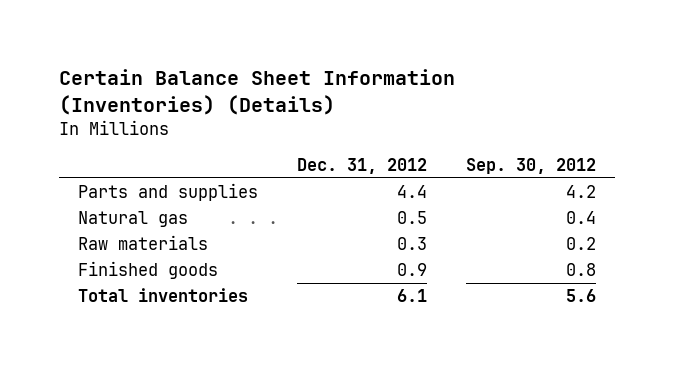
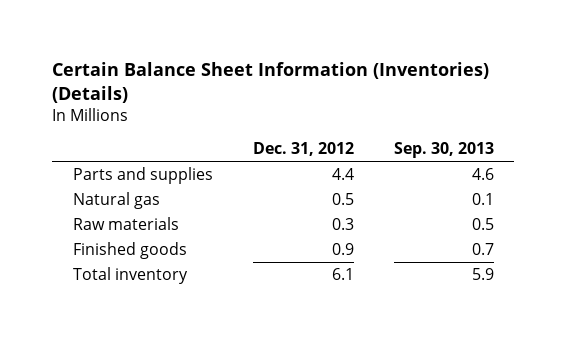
[465,158,596,175] Sep. 30, 2012 -> none
none -> [394,142,495,159] Sep. 30, 2013
[78,288,249,303] Total inventories -> none
none -> [72,266,188,284] Total inventory

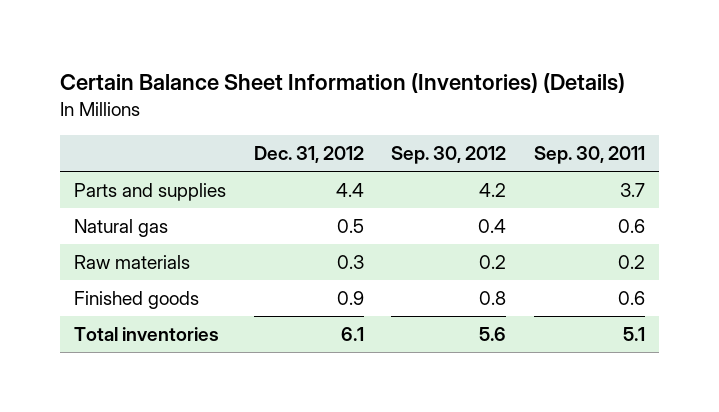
[394,142,495,159] Sep. 30, 2013 -> none
none -> [391,146,507,165] Sep. 30, 2012
none -> [534,146,646,165] Sep. 30, 2011
[72,266,188,284] Total inventory -> [73,327,219,342] Total inventories

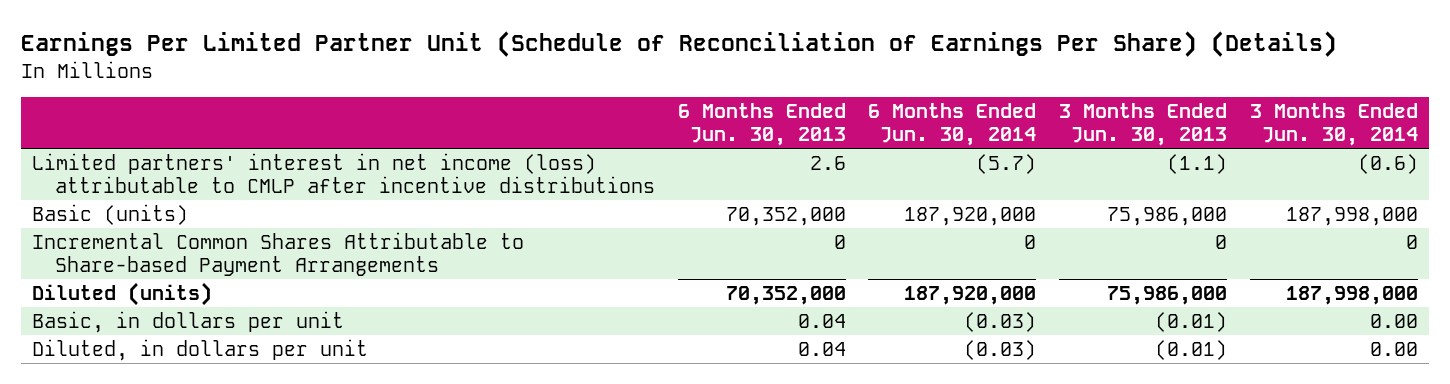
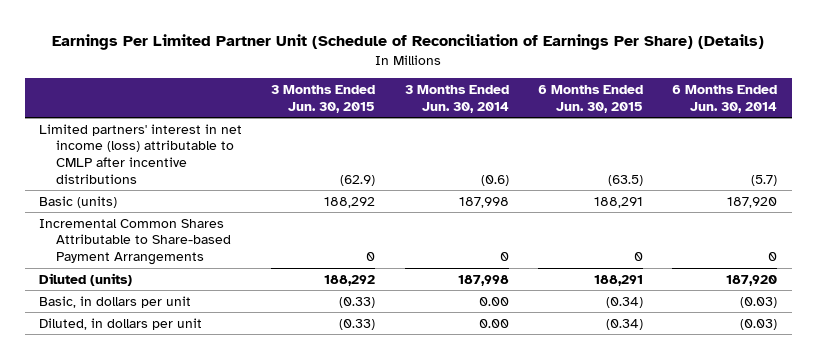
[677,103,846,147] 6 Months Ended Jun. 30, 2013 -> none
[1059,103,1228,147] 3 Months Ended Jun. 30, 2013 -> none
none -> [271,85,376,113] 3 Months Ended Jun. 30, 2015
none -> [537,85,643,113] 6 Months Ended Jun. 30, 2015
[904,206,1037,226] 187,920,000 -> [727,196,778,208] 187,920
[1285,206,1418,226] 187,998,000 -> [458,196,509,208] 187,998
[904,285,1037,305] 187,920,000 -> [726,274,778,286] 187,920
[1285,285,1418,305] 187,998,000 -> [457,274,509,286] 187,998

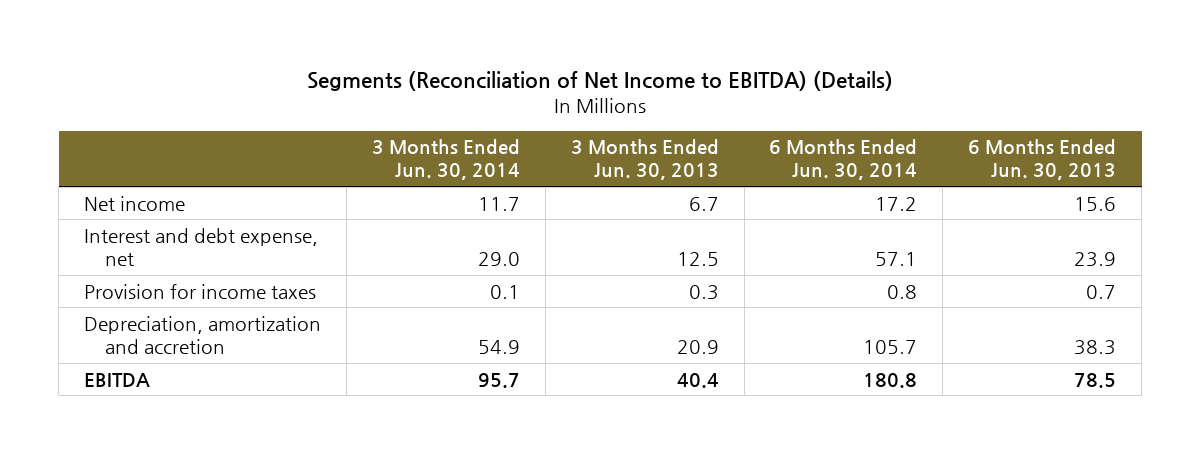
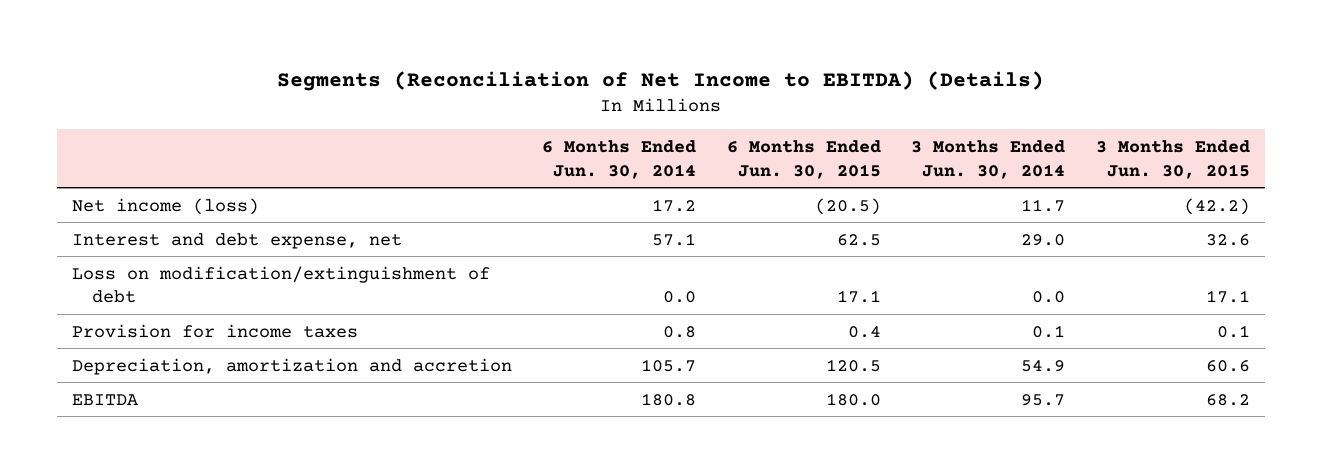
[570,139,719,181] 3 Months Ended Jun. 30, 2013 -> none
[968,139,1117,181] 6 Months Ended Jun. 30, 2013 -> none
none -> [726,139,881,179] 6 Months Ended Jun. 30, 2015
none -> [1095,139,1250,179] 3 Months Ended Jun. 30, 2015
[84,195,186,211] Net income -> [71,197,259,215] Net income (loss)
none -> [71,265,490,304] Loss on modification/extinguishment of debt

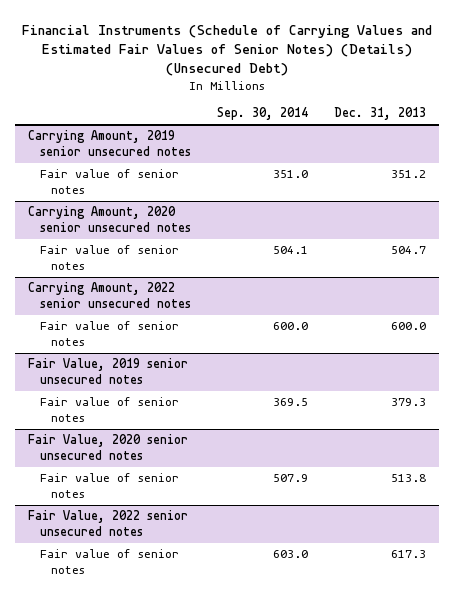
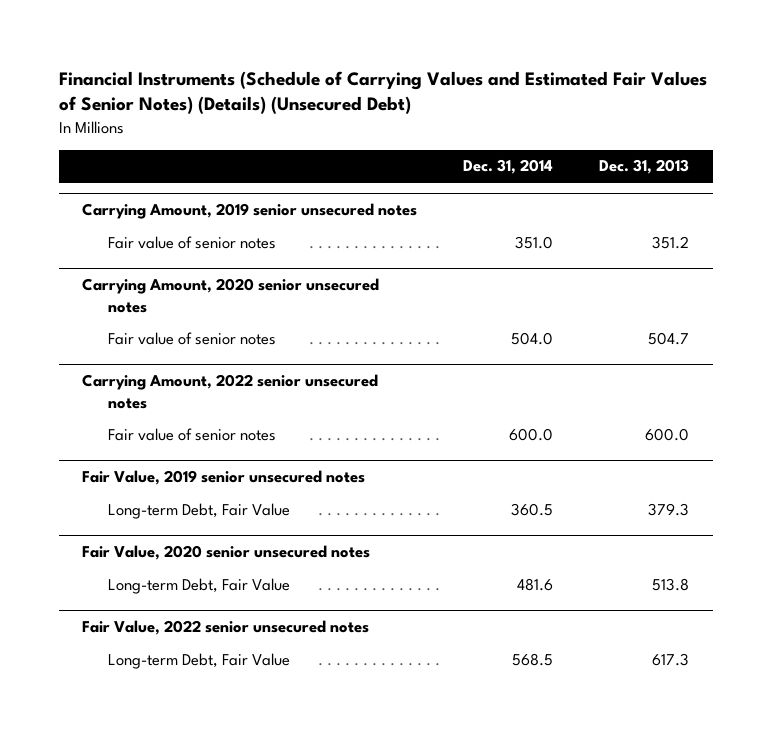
[216,107,308,121] Sep. 30, 2014 -> none
none -> [463,159,554,175] Dec. 31, 2014
[39,397,179,422] Fair value of senior notes -> [107,502,290,519] Long-term Debt, Fair Value
[39,473,179,498] Fair value of senior notes -> [107,577,290,594] Long-term Debt, Fair Value
[39,549,179,574] Fair value of senior notes -> [107,652,290,669] Long-term Debt, Fair Value

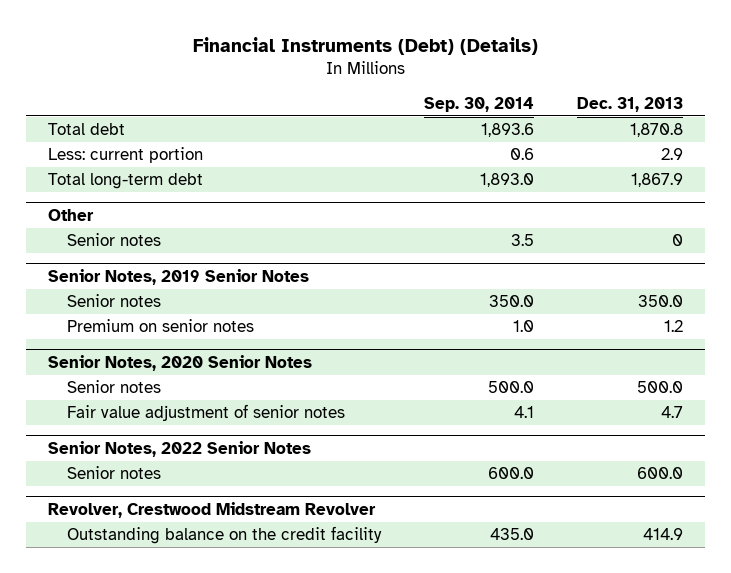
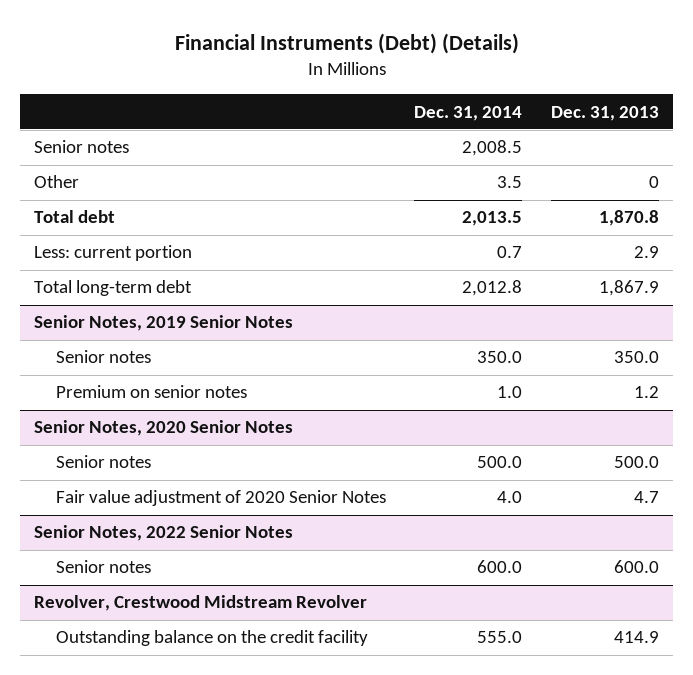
[424,96,535,112] Sep. 30, 2014 -> none
none -> [414,105,523,121] Dec. 31, 2014
none -> [34,140,130,154] Senior notes
none -> [34,175,80,189] Other
[47,208,94,221] Other -> none
[67,233,162,247] Senior notes -> none
[67,404,346,422] Fair value adjustment of senior notes -> [55,490,386,507] Fair value adjustment of 2020 Senior Notes

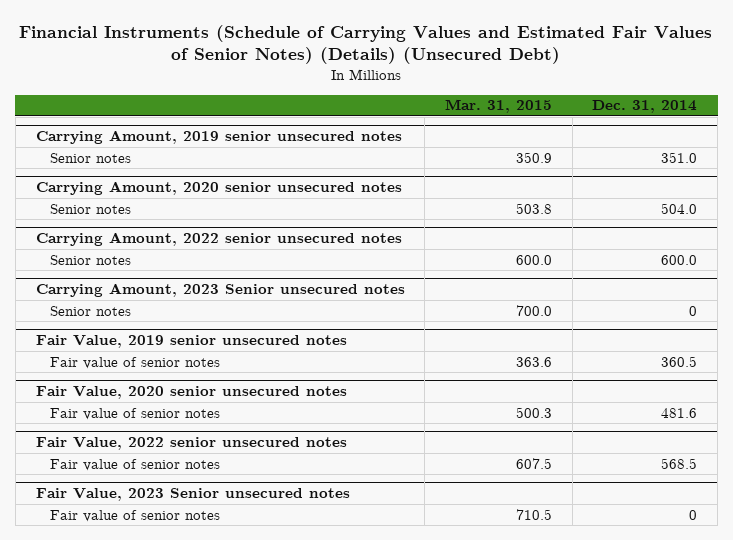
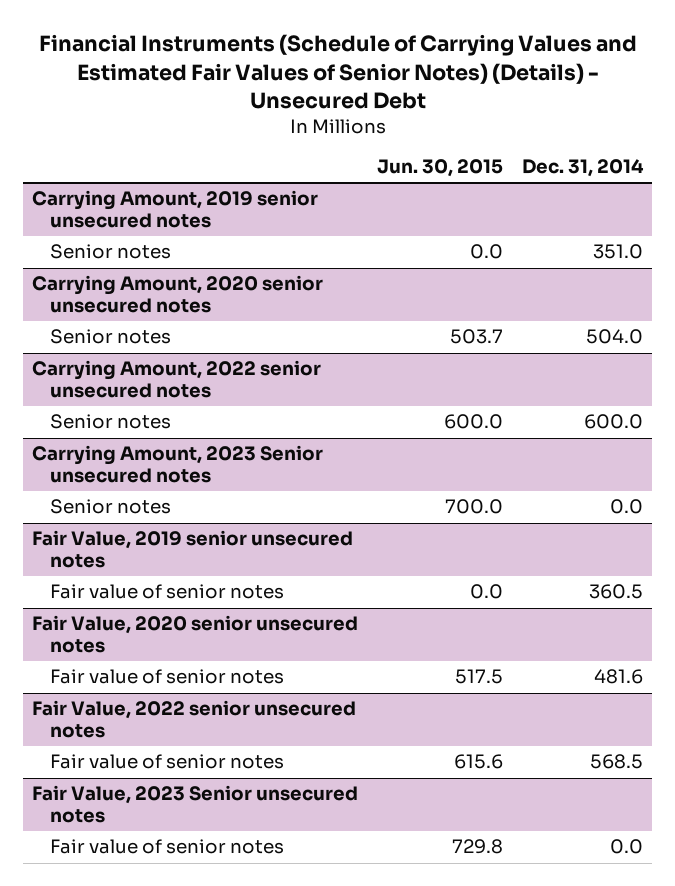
[19,24,713,65] Financial Instruments (Schedule of Carrying Values and Estimated Fair Values of Senior Notes) (Details) (Unsecured Debt) -> [38,34,637,109] Financial Instruments (Schedule of Carrying Values and Estimated Fair Values of Senior Notes) (Details) - Unsecured Debt
[444,99,552,114] Mar. 31, 2015 -> none
none -> [377,159,504,178] Jun. 30, 2015
[689,305,698,316] 0 -> [609,499,643,515] 0.0
[689,509,698,520] 0 -> [609,839,643,855] 0.0

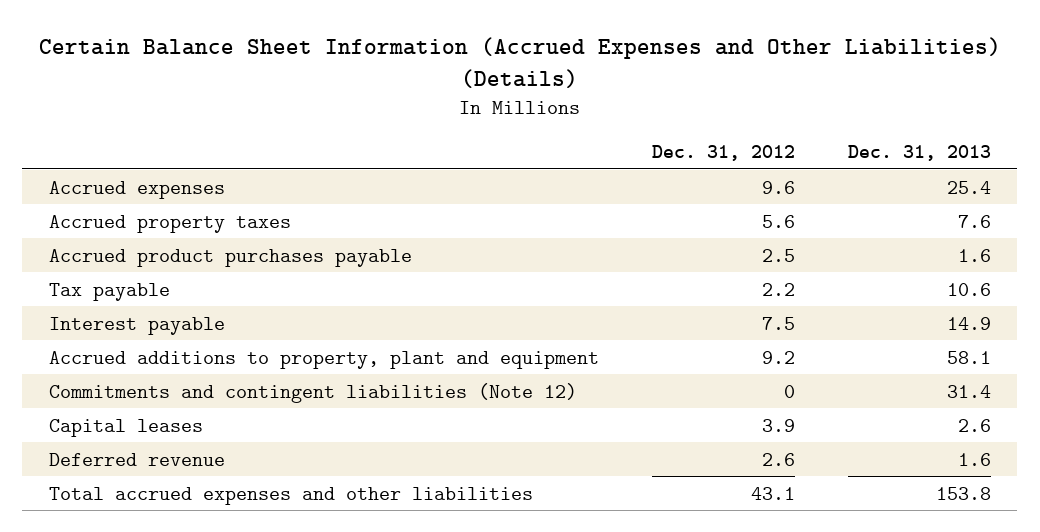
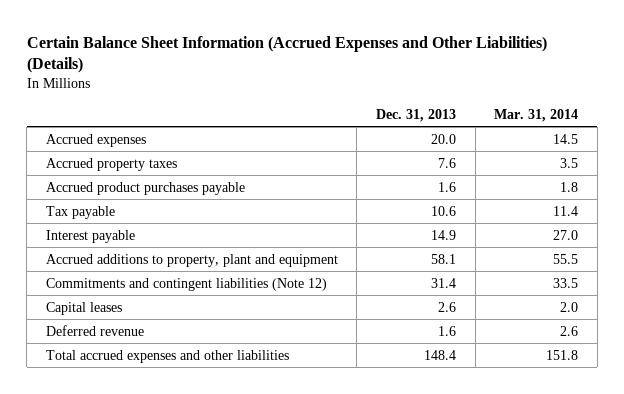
[651,144,795,161] Dec. 31, 2012 -> none
none -> [494,108,579,122] Mar. 31, 2014
[946,180,991,194] 25.4 -> [430,133,456,144] 20.0
[935,486,991,500] 153.8 -> [423,349,456,360] 148.4

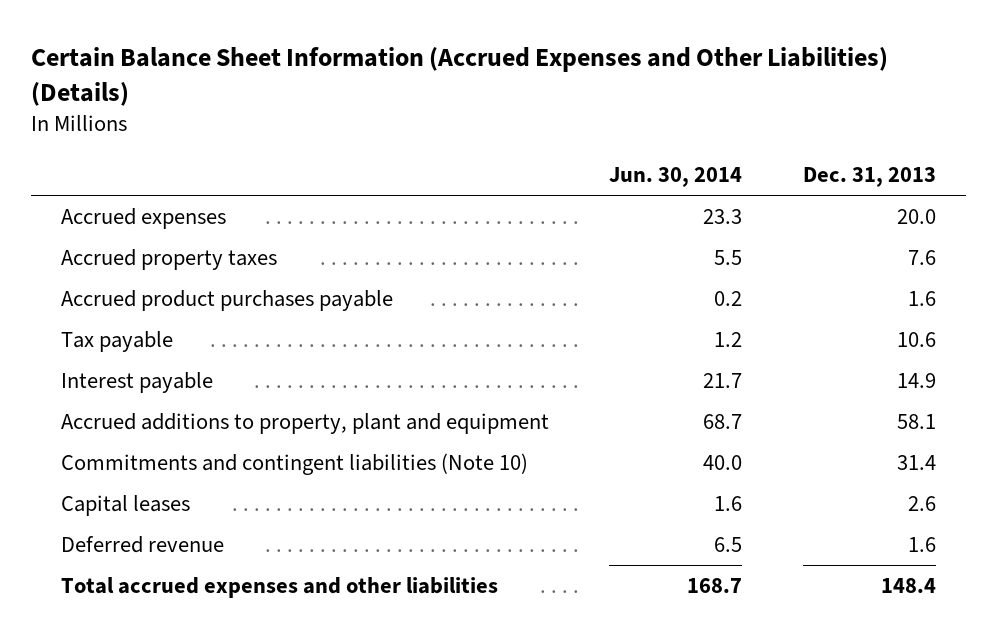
[494,108,579,122] Mar. 31, 2014 -> none
none -> [609,166,743,187] Jun. 30, 2014
[45,277,327,291] Commitments and contingent liabilities (Note 12) -> [60,453,528,476] Commitments and contingent liabilities (Note 10)

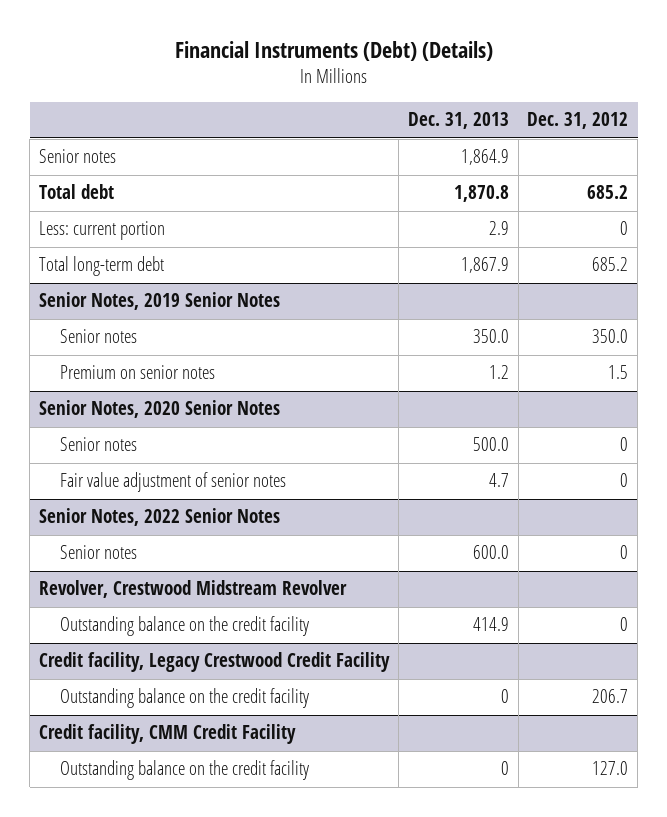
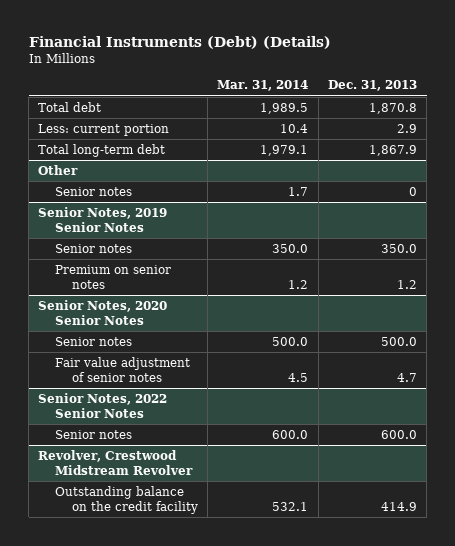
[527,112,629,130] Dec. 31, 2012 -> none
none -> [217,80,309,92] Mar. 31, 2014
[38,149,116,164] Senior notes -> none
none -> [38,164,79,175] Other
none -> [55,186,133,196] Senior notes
[38,652,390,673] Credit facility, Legacy Crestwood Credit Facility -> none
[60,688,310,709] Outstanding balance on the credit facility -> none
[38,724,296,745] Credit facility, CMM Credit Facility -> none
[60,760,310,781] Outstanding balance on the credit facility -> none

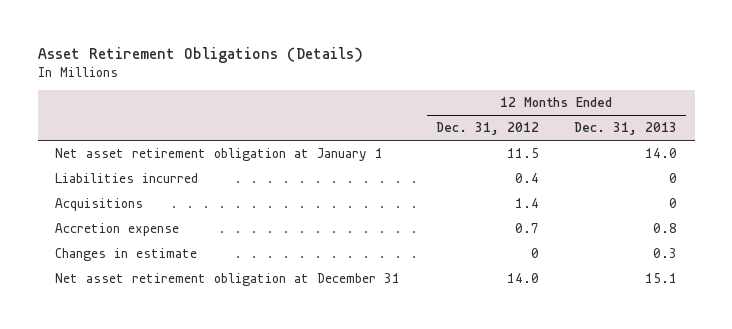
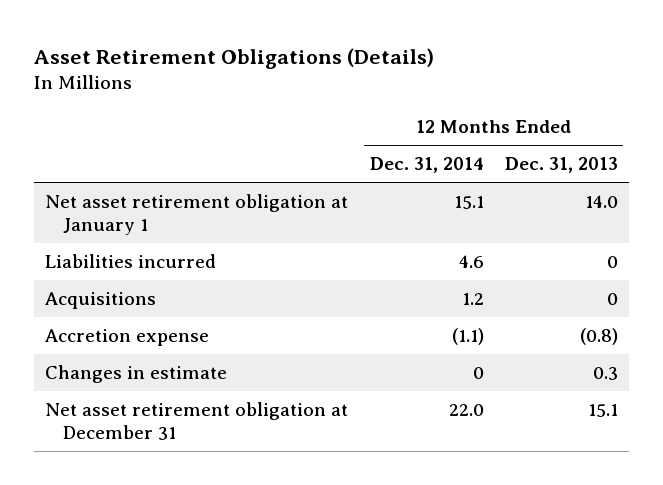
[435,122,539,136] Dec. 31, 2012 -> none
none -> [369,157,484,174] Dec. 31, 2014
[652,223,677,234] 0.8 -> [579,328,618,346] (0.8)

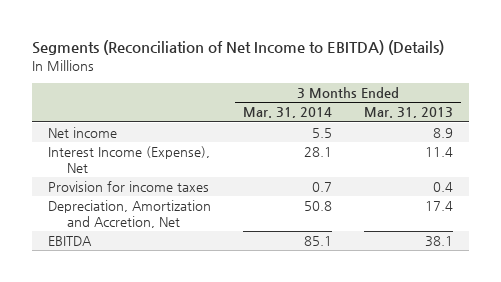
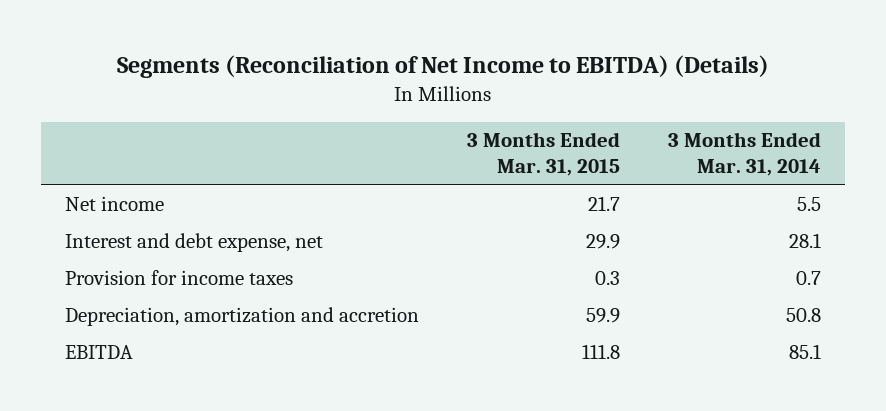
[363,107,453,119] Mar. 31, 2013 -> none
none -> [466,132,620,176] 3 Months Ended Mar. 31, 2015
[48,146,211,173] Interest Income (Expense), Net -> [64,232,323,252] Interest and debt expense, net
[48,200,212,228] Depreciation, Amortization and Accretion, Net -> [64,306,419,326] Depreciation, amortization and accretion

